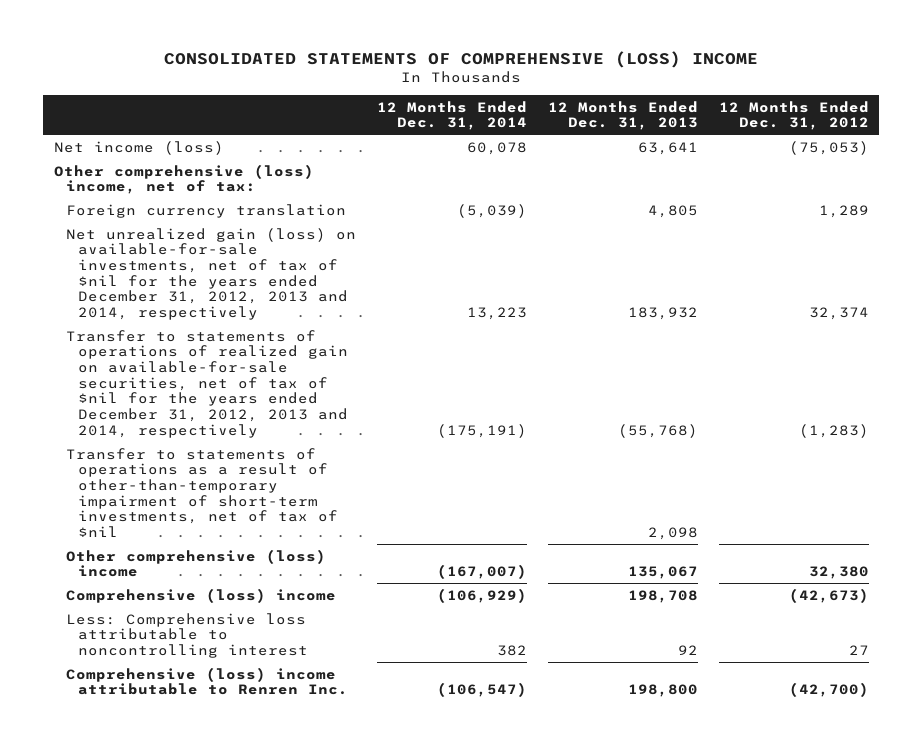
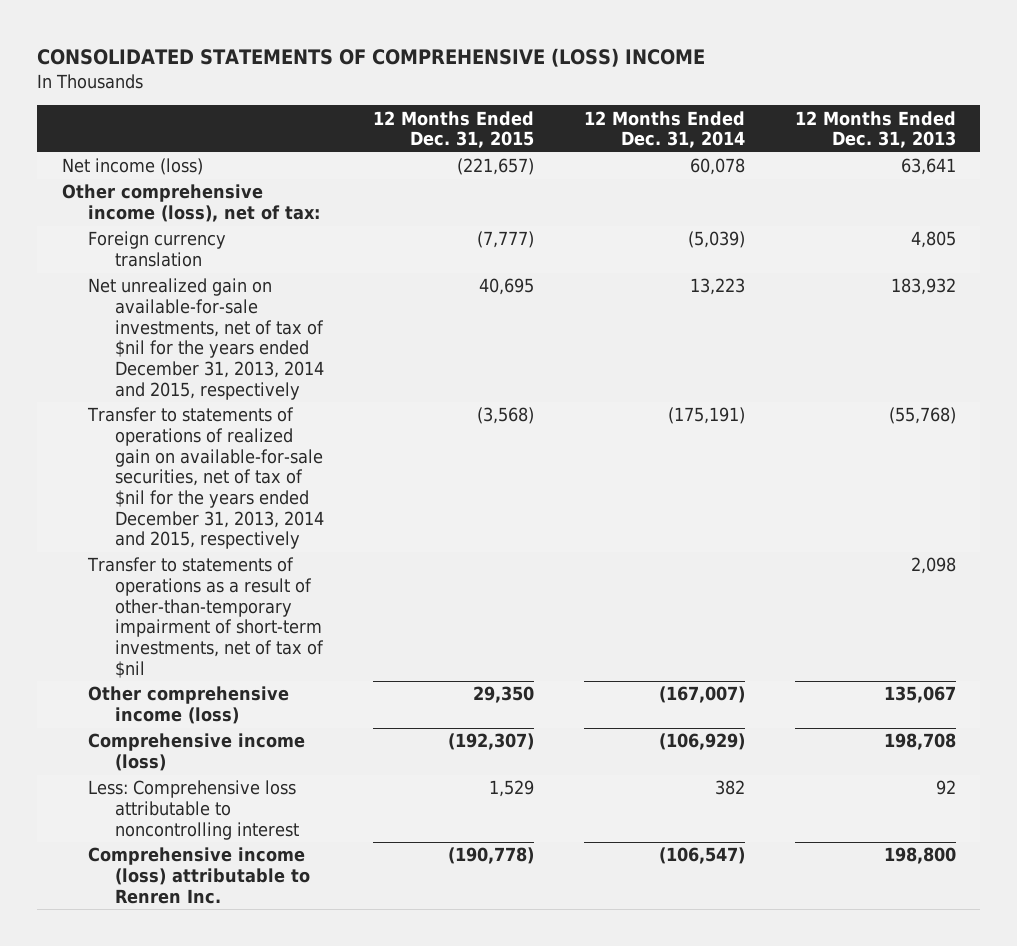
[718,100,869,131] 12 Months Ended Dec. 31, 2012 -> none
none -> [373,110,535,149] 12 Months Ended Dec. 31, 2015
[53,163,314,195] Other comprehensive (loss) income, net of tax: -> [61,184,321,223] Other comprehensive income (loss), net of tax:
[65,227,356,320] Net unrealized gain (loss) on available-for-sale investments, net of tax of $nil for the years ended December 31, 2012, 2013 and 2014, respectively -> [88,278,324,400] Net unrealized gain on available-for-sale investments, net of tax of $nil for the years ended December 31, 2013, 2014 and 2015, respectively
[65,329,349,438] Transfer to statements of operations of realized gain on available-for-sale securities, net of tax of $nil for the years ended December 31, 2012, 2013 and 2014, respectively -> [87,407,324,550] Transfer to statements of operations of realized gain on available-for-sale securities, net of tax of $nil for the years ended December 31, 2013, 2014 and 2015, respectively
[65,548,326,578] Other comprehensive (loss) income -> [88,686,290,725] Other comprehensive income (loss)
[65,587,336,603] Comprehensive (loss) income -> [88,733,306,772] Comprehensive income (loss)
[65,666,349,696] Comprehensive (loss) income attributable to Renren Inc. -> [88,847,310,904] Comprehensive income (loss) attributable to Renren Inc.

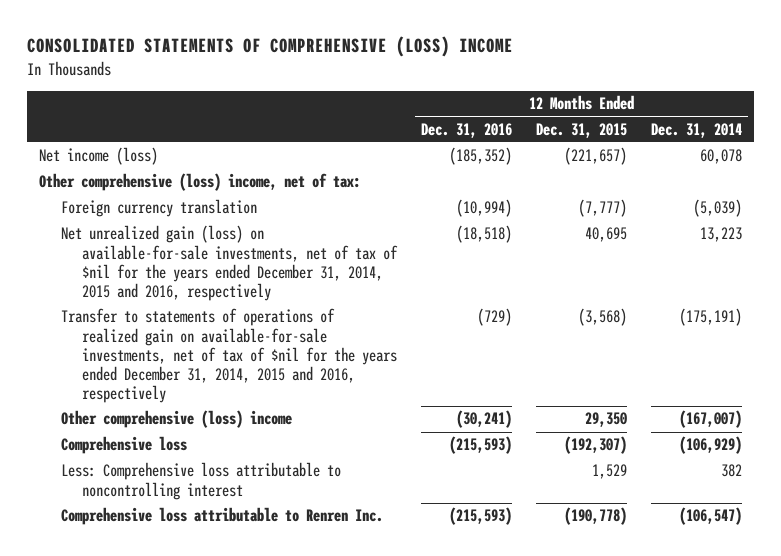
[794,110,956,149] 12 Months Ended Dec. 31, 2013 -> none
none -> [421,122,513,138] Dec. 31, 2016
[61,184,321,223] Other comprehensive income (loss), net of tax: -> [39,173,362,192] Other comprehensive (loss) income, net of tax:
[87,557,324,678] Transfer to statements of operations as a result of other-than-temporary impairment of short-term investments, net of tax of $nil -> none
[88,278,324,400] Net unrealized gain on available-for-sale investments, net of tax of $nil for the years ended December 31, 2013, 2014 and 2015, respectively -> [60,225,399,301] Net unrealized gain (loss) on available-for-sale investments, net of tax of $nil for the years ended December 31, 2014, 2015 and 2016, respectively
[87,407,324,550] Transfer to statements of operations of realized gain on available-for-sale securities, net of tax of $nil for the years ended December 31, 2013, 2014 and 2015, respectively -> [60,308,398,403] Transfer to statements of operations of realized gain on available-for-sale investments, net of tax of $nil for the years ended December 31, 2014, 2015 and 2016, respectively
[88,686,290,725] Other comprehensive income (loss) -> [60,410,292,429] Other comprehensive (loss) income
[88,733,306,772] Comprehensive income (loss) -> [60,436,187,455] Comprehensive loss
[88,847,310,904] Comprehensive income (loss) attributable to Renren Inc. -> [60,507,383,526] Comprehensive loss attributable to Renren Inc.

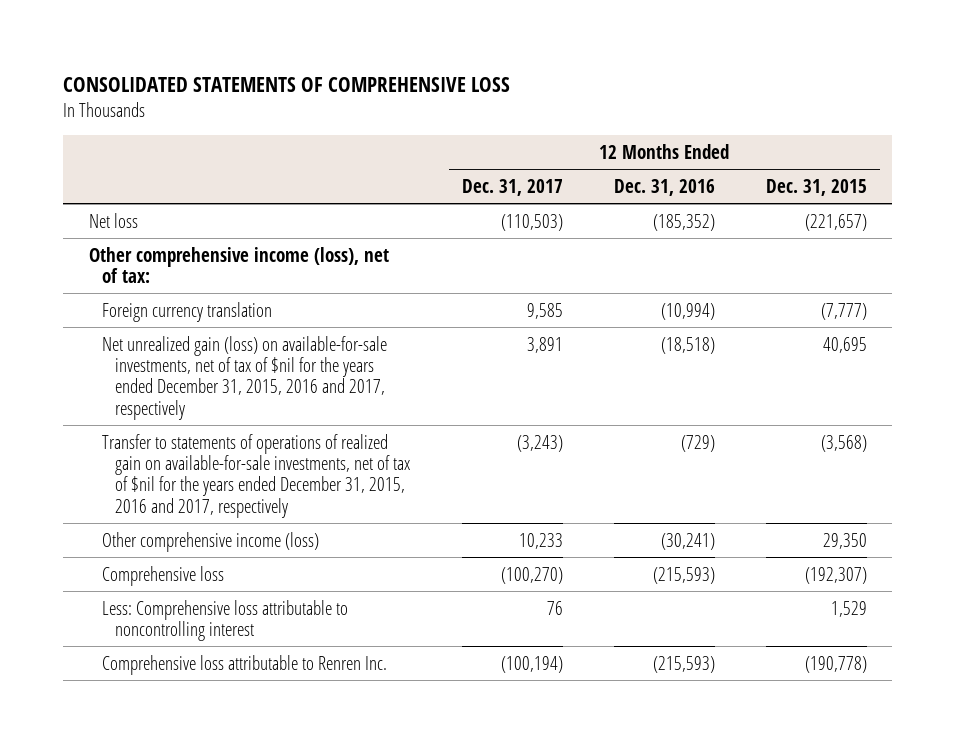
[27,36,514,58] CONSOLIDATED STATEMENTS OF COMPREHENSIVE (LOSS) INCOME -> [63,76,511,92] CONSOLIDATED STATEMENTS OF COMPREHENSIVE LOSS
[651,122,743,138] Dec. 31, 2014 -> none
none -> [461,178,563,196] Dec. 31, 2017
[39,147,159,166] Net income (loss) -> [88,212,138,228] Net loss
[39,173,362,192] Other comprehensive (loss) income, net of tax: -> [88,246,389,283] Other comprehensive income (loss), net of tax:
[60,225,399,301] Net unrealized gain (loss) on available-for-sale investments, net of tax of $nil for the years ended December 31, 2014, 2015 and 2016, respectively -> [102,335,388,420] Net unrealized gain (loss) on available-for-sale investments, net of tax of $nil for the years ended December 31, 2015, 2016 and 2017, respectively
[60,308,398,403] Transfer to statements of operations of realized gain on available-for-sale investments, net of tax of $nil for the years ended December 31, 2014, 2015 and 2016, respectively -> [102,433,411,518] Transfer to statements of operations of realized gain on available-for-sale investments, net of tax of $nil for the years ended December 31, 2015, 2016 and 2017, respectively
[60,410,292,429] Other comprehensive (loss) income -> [102,531,320,552] Other comprehensive income (loss)

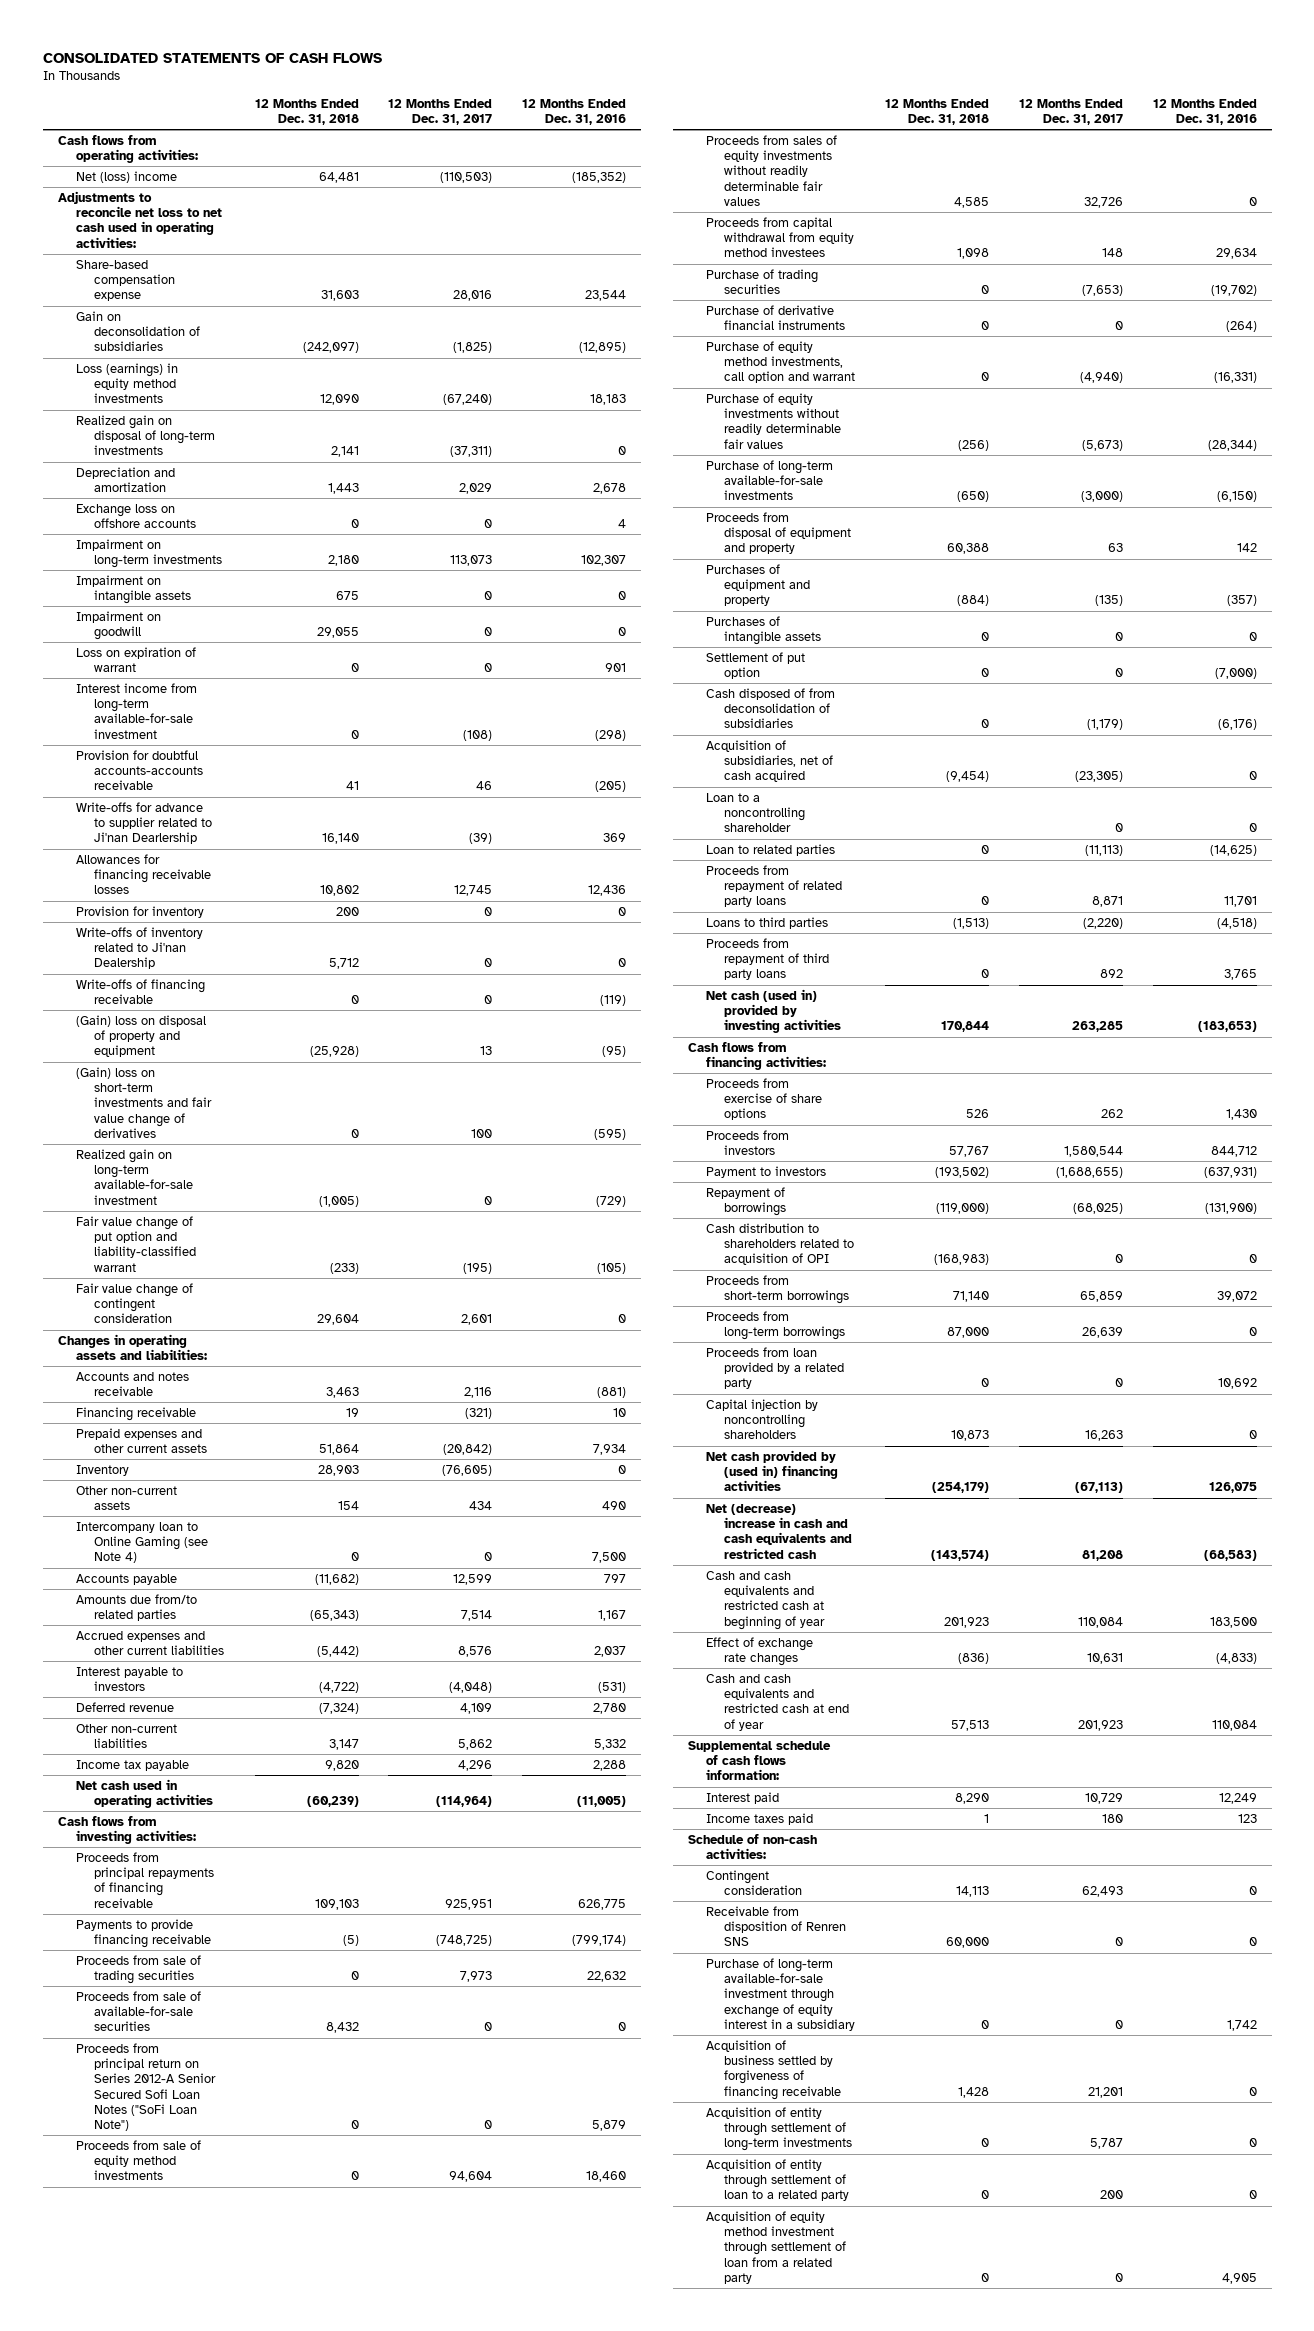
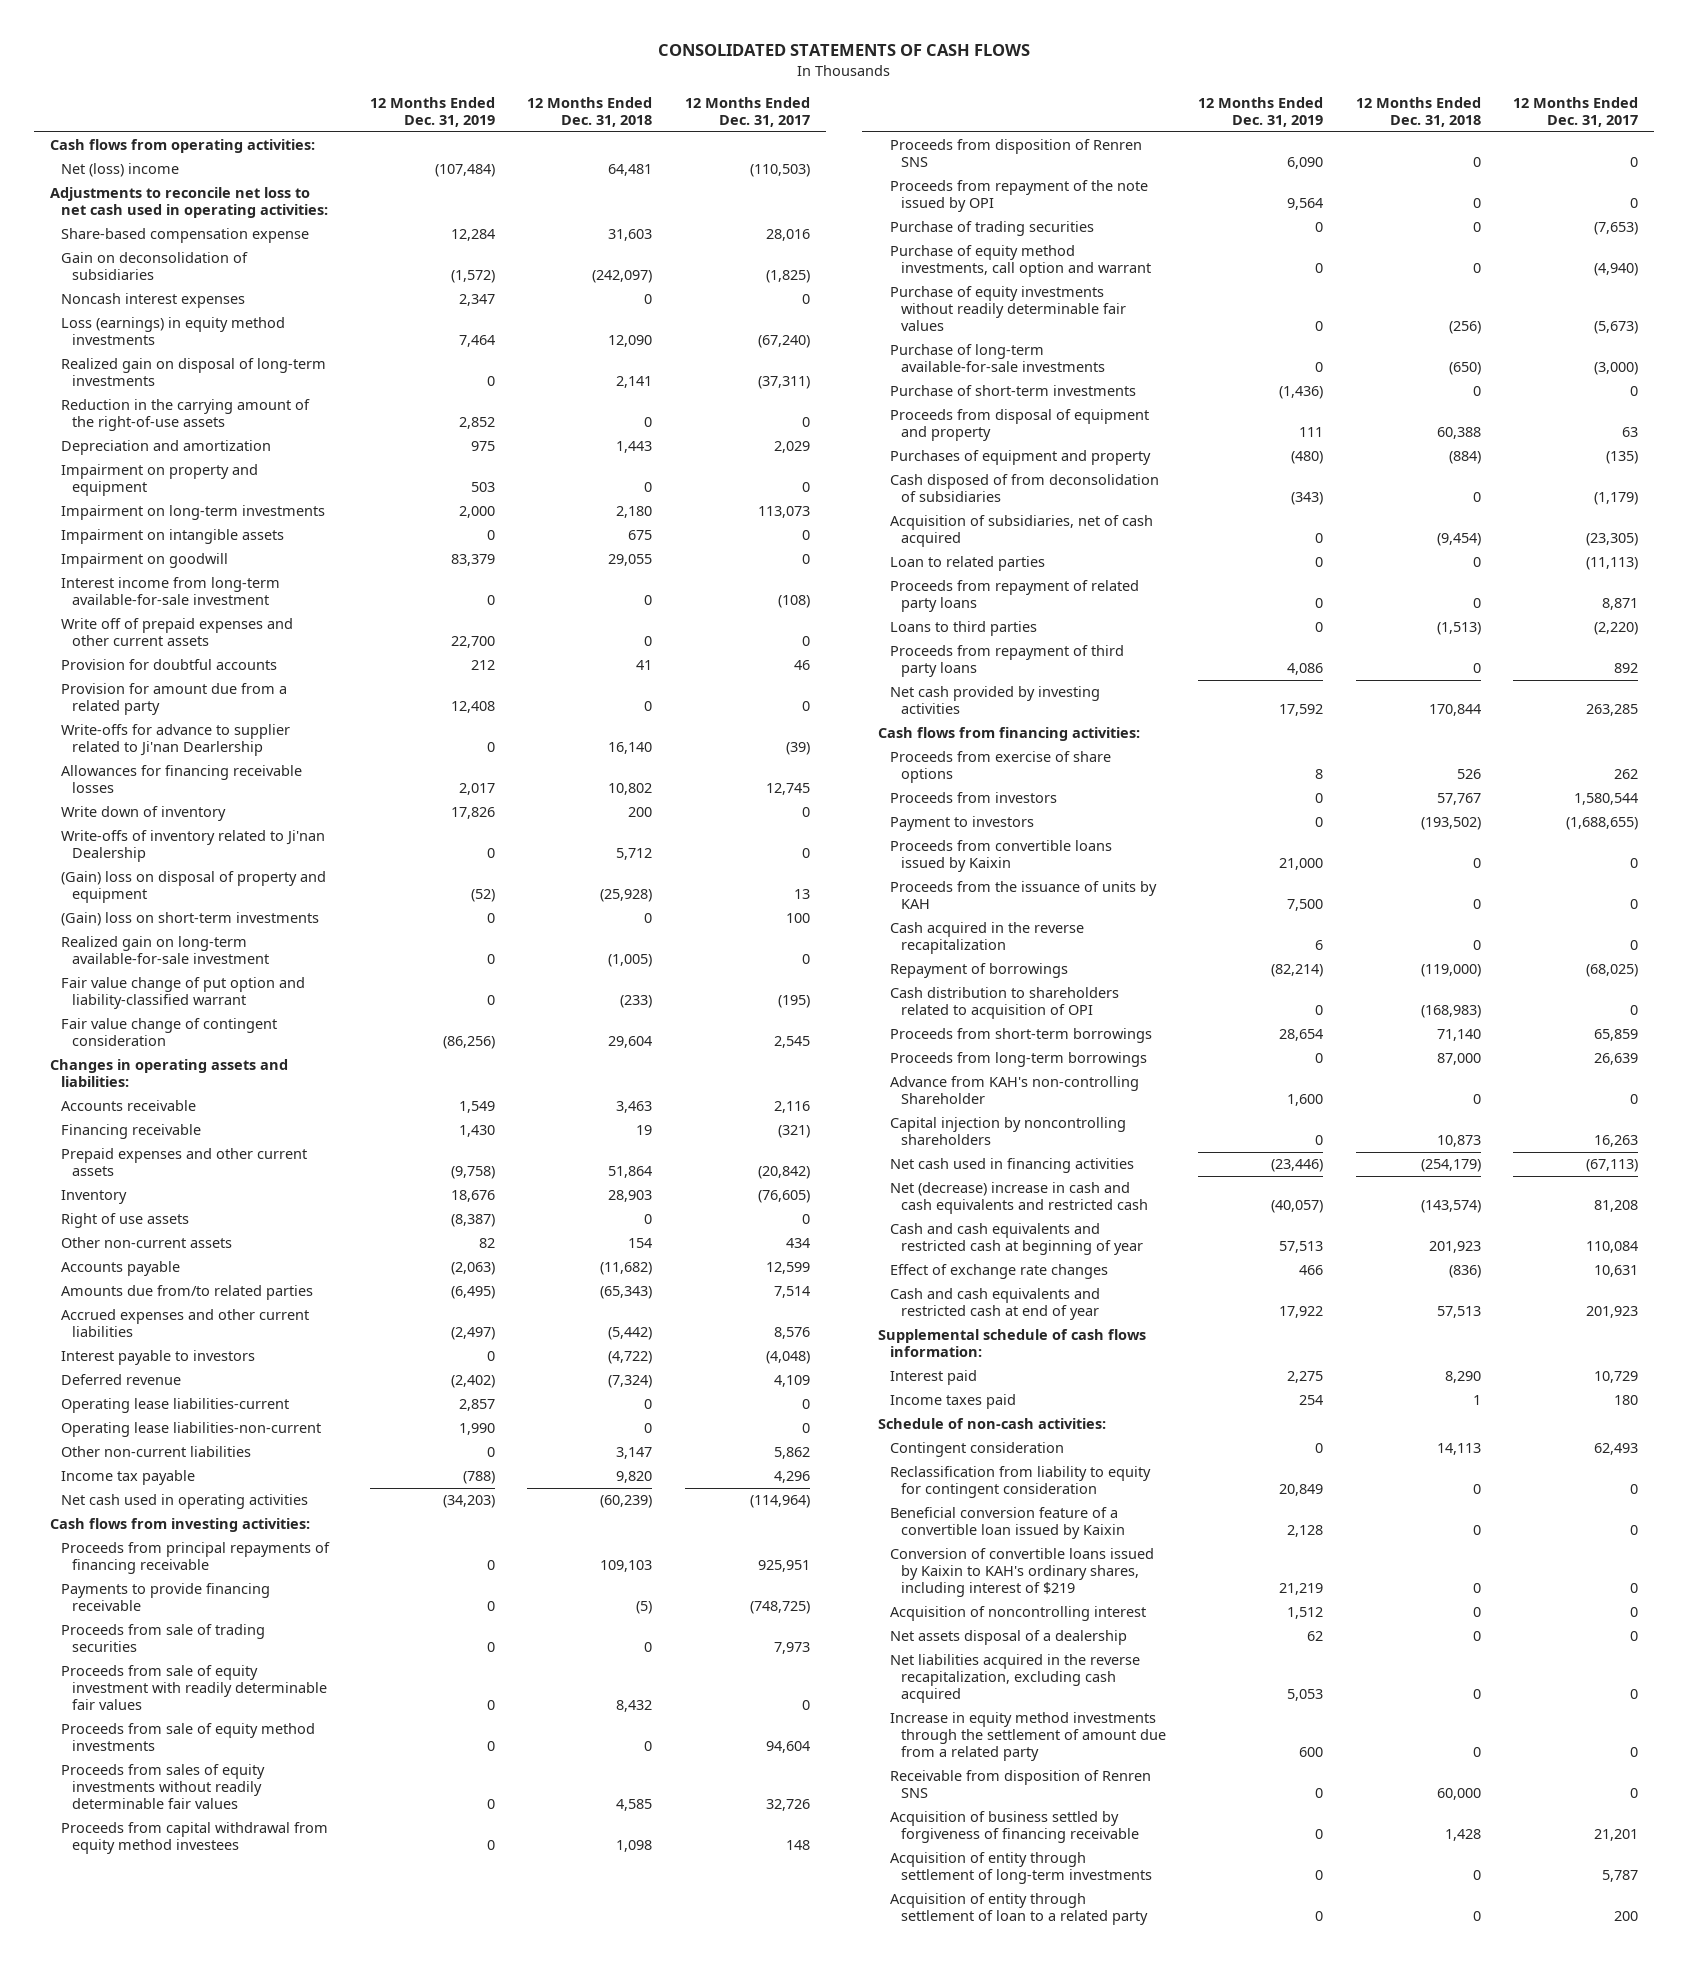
[522,98,627,125] 12 Months Ended Dec. 31, 2016 -> none
none -> [369,96,495,127] 12 Months Ended Dec. 31, 2019
none -> [61,293,246,309] Noncash interest expenses
none -> [61,399,311,432] Reduction in the carrying amount of the right-of-use assets
[75,503,196,529] Exchange loss on offshore accounts -> none
none -> [61,464,259,497] Impairment on property and equipment
[75,646,196,673] Loss on expiration of warrant -> none
none -> [61,618,294,647] Write off of prepaid expenses and other current assets
[75,749,203,791] Provision for doubtful accounts-accounts receivable -> [61,659,278,671] Provision for doubtful accounts
none -> [61,683,288,716] Provision for amount due from a related party
[75,905,204,918] Provision for inventory -> none
none -> [61,806,227,822] Write down of inventory
[75,978,205,1005] Write-offs of financing receivable -> none
[75,1066,212,1139] (Gain) loss on short-term investments and fair value change of derivatives -> [61,912,320,927] (Gain) loss on short-term investments
[461,1314,493,1326] 2,601 -> [773,1036,810,1049] 2,545
[75,1371,189,1397] Accounts and notes receivable -> [61,1100,197,1112] Accounts receivable
none -> [61,1213,190,1229] Right of use assets
[75,1521,208,1564] Intercompany loan to Online Gaming (see Note 4) -> none
none -> [61,1398,290,1414] Operating lease liabilities-current
none -> [61,1422,322,1438] Operating lease liabilities-non-current
[75,2042,216,2132] Proceeds from principal return on Series 2012-A Senior Secured Sofi Loan Notes ("SoFi Loan Note") -> none
[75,1990,201,2032] Proceeds from sale of available-for-sale securities -> [61,1665,328,1711] Proceeds from sale of equity investment with readily determinable fair values
none -> [889,139,1142,168] Proceeds from disposition of Renren SNS
none -> [889,180,1148,213] Proceeds from repayment of the note issued by OPI
[706,304,846,331] Purchase of derivative financial instruments -> none
none -> [889,385,1136,397] Purchase of short-term investments
[706,615,822,646] Purchases of intangible assets -> none
[706,651,806,680] Settlement of put option -> none
[706,792,806,833] Loan to a noncontrolling shareholder -> none
[706,988,842,1034] Net cash (used in) provided by investing activities -> [889,686,1100,715] Net cash provided by investing activities
none -> [889,840,1112,873] Proceeds from convertible loans issued by Kaixin
none -> [889,881,1157,910] Proceeds from the issuance of units by KAH
none -> [889,922,1084,955] Cash acquired in the reverse recapitalization
[706,1346,845,1390] Proceeds from loan provided by a related party -> [889,1076,1139,1105] Advance from KAH's non-controlling Shareholder
[706,1449,839,1492] Net cash provided by (used in) financing activities -> [889,1158,1134,1174] Net cash used in financing activities
none -> [889,1466,1151,1499] Reclassification from liability to equity for contingent consideration
none -> [889,1507,1125,1540] Beneficial conversion feature of a convertible loan issued by Kaixin
none -> [889,1548,1154,1598] Conversion of convertible loans issued by Kaixin to KAH's ordinary shares, including interest of $219
none -> [889,1606,1146,1622] Acquisition of noncontrolling interest
none -> [889,1630,1127,1646] Net assets disposal of a dealership
none -> [889,1654,1140,1704] Net liabilities acquired in the reverse recapitalization, excluding cash acquired
none -> [889,1712,1166,1762] Increase in equity method investments through the settlement of amount due from a related party
[706,1957,856,2032] Purchase of long-term available-for-sale investment through exchange of equity interest in a subsidiary -> none
[706,2210,847,2285] Acquisition of equity method investment through settlement of loan from a related party -> none

